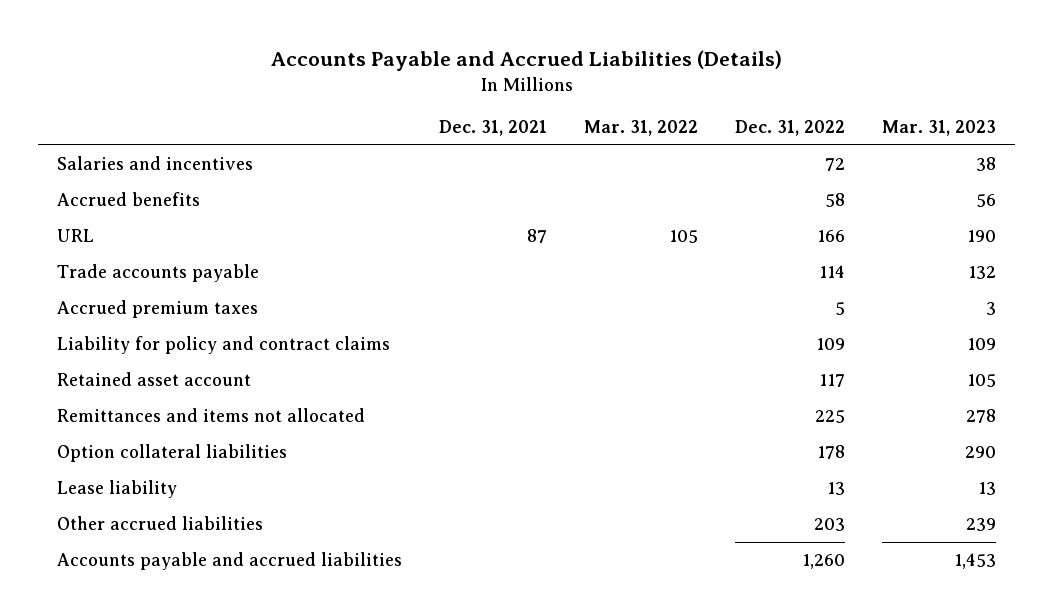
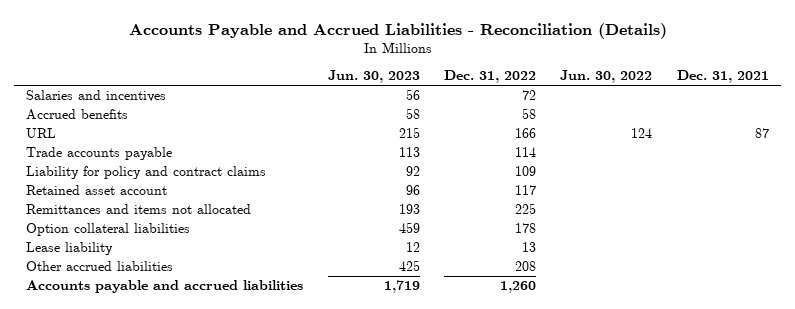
[270,50,782,72] Accounts Payable and Accrued Liabilities (Details) -> [128,22,667,39] Accounts Payable and Accrued Liabilities - Reconciliation (Details)
[584,120,699,137] Mar. 31, 2022 -> none
[882,120,997,137] Mar. 31, 2023 -> none
none -> [327,70,420,84] Jun. 30, 2023
none -> [560,70,653,84] Jun. 30, 2022
[56,300,258,319] Accrued premium taxes -> none
[814,518,846,532] 203 -> [515,261,537,272] 208

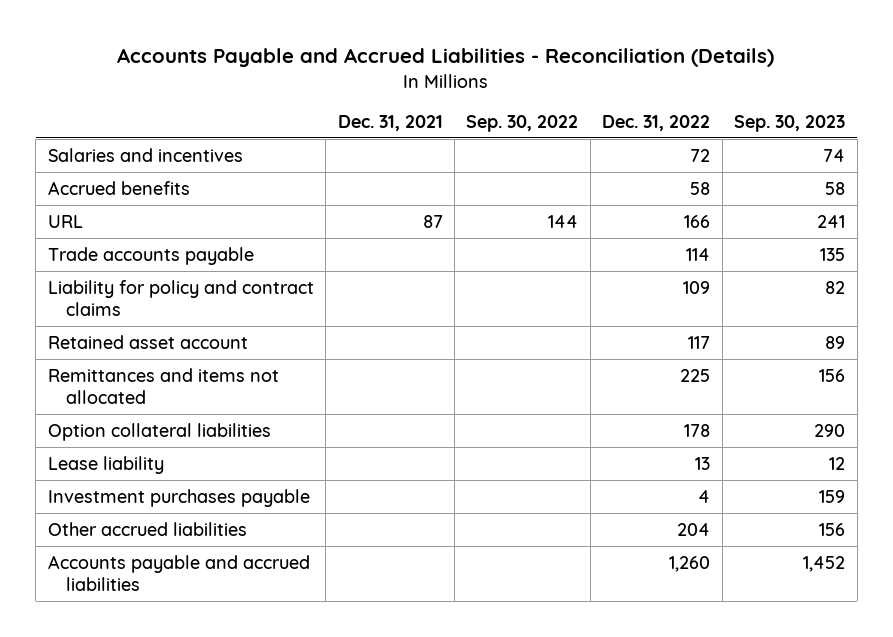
[327,70,420,84] Jun. 30, 2023 -> none
[560,70,653,84] Jun. 30, 2022 -> none
none -> [466,115,579,133] Sep. 30, 2022
none -> [734,115,846,133] Sep. 30, 2023
none -> [47,488,310,507] Investment purchases payable
[515,261,537,272] 208 -> [677,522,711,536] 204

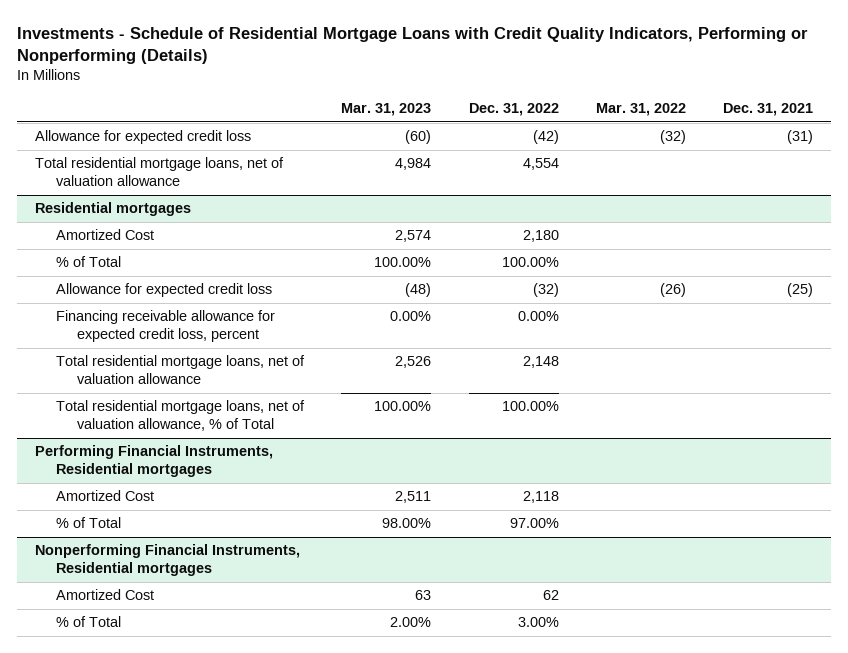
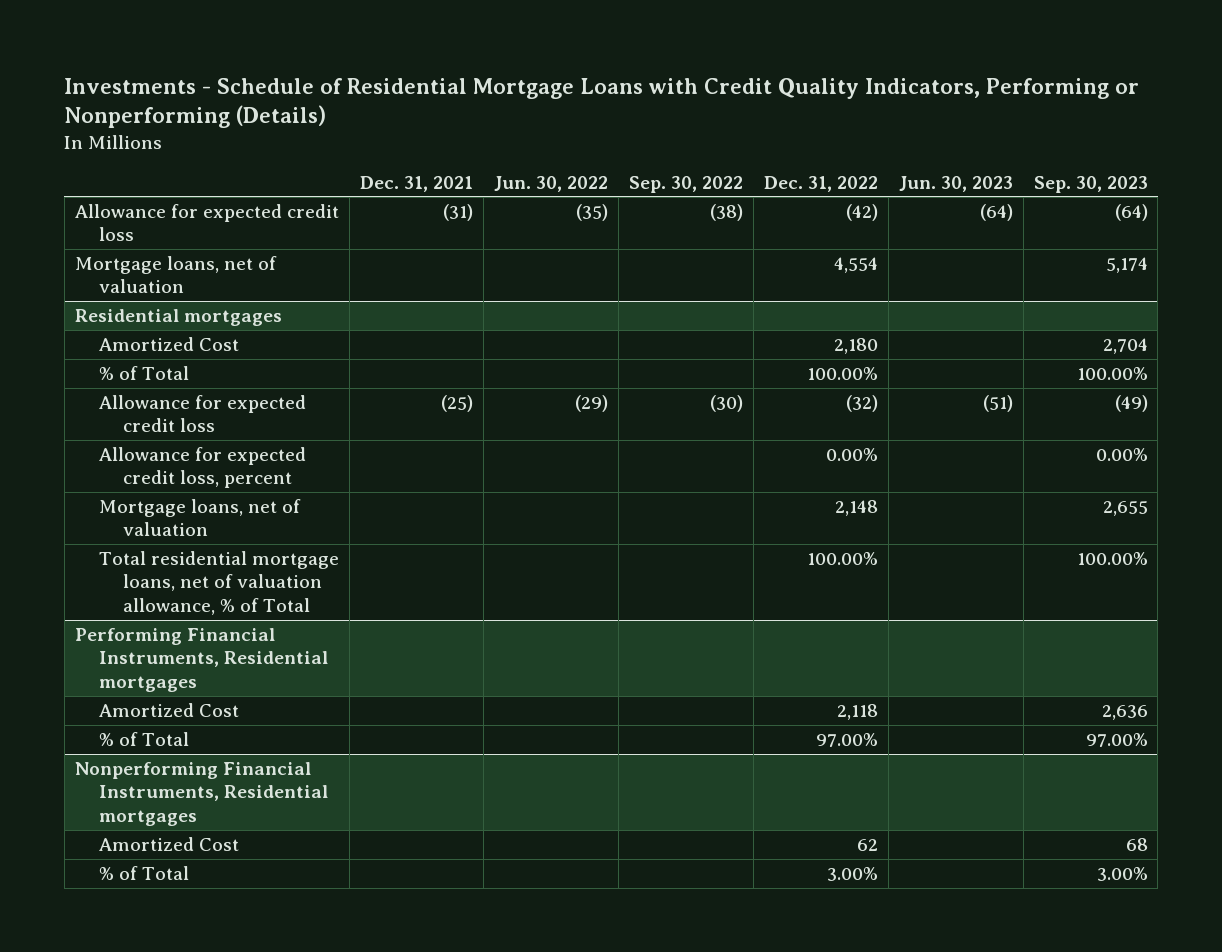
[341,103,432,117] Mar. 31, 2023 -> none
[595,103,686,117] Mar. 31, 2022 -> none
none -> [493,175,608,192] Jun. 30, 2022
none -> [628,175,743,193] Sep. 30, 2022
none -> [898,175,1013,192] Jun. 30, 2023
none -> [1033,175,1148,193] Sep. 30, 2023
[35,157,285,187] Total residential mortgage loans, net of valuation allowance -> [74,255,277,294] Mortgage loans, net of valuation
[56,310,276,343] Financing receivable allowance for expected credit loss, percent -> [98,446,306,489] Allowance for expected credit loss, percent
[56,355,306,385] Total residential mortgage loans, net of valuation allowance -> [98,498,301,537] Mortgage loans, net of valuation

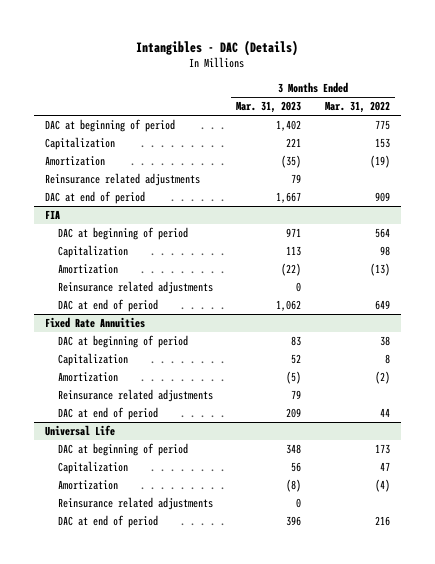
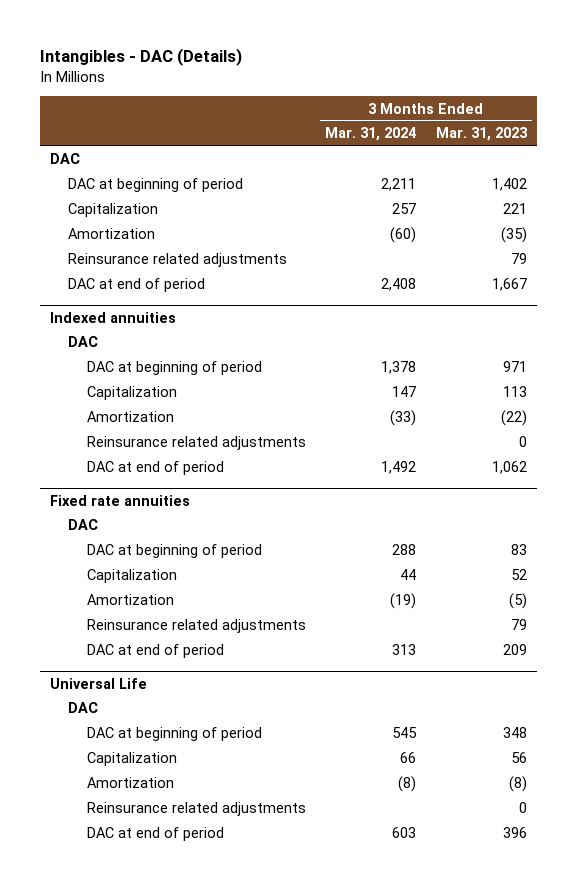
[324,101,390,114] Mar. 31, 2022 -> none
none -> [325,127,417,142] Mar. 31, 2024
none -> [50,153,81,165] DAC
[45,210,61,220] FIA -> none
none -> [50,311,177,323] Indexed annuities
none -> [68,336,99,348] DAC
[45,317,146,329] Fixed Rate Annuities -> [50,494,191,506] Fixed rate annuities
none -> [68,519,99,531] DAC
none -> [68,702,99,714] DAC

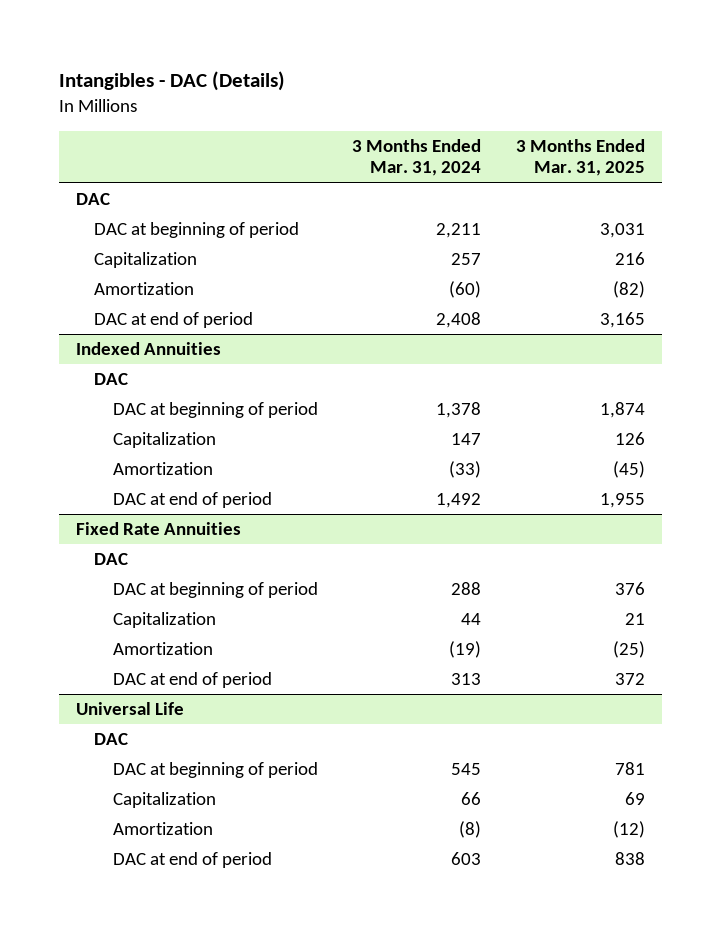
[435,127,528,142] Mar. 31, 2023 -> none
none -> [515,138,645,177] 3 Months Ended Mar. 31, 2025
[68,253,288,268] Reinsurance related adjustments -> none
[50,311,177,323] Indexed annuities -> [75,342,221,356] Indexed Annuities
[86,436,306,451] Reinsurance related adjustments -> none
[50,494,191,506] Fixed rate annuities -> [75,522,241,536] Fixed Rate Annuities
[86,619,306,634] Reinsurance related adjustments -> none
[86,802,306,817] Reinsurance related adjustments -> none

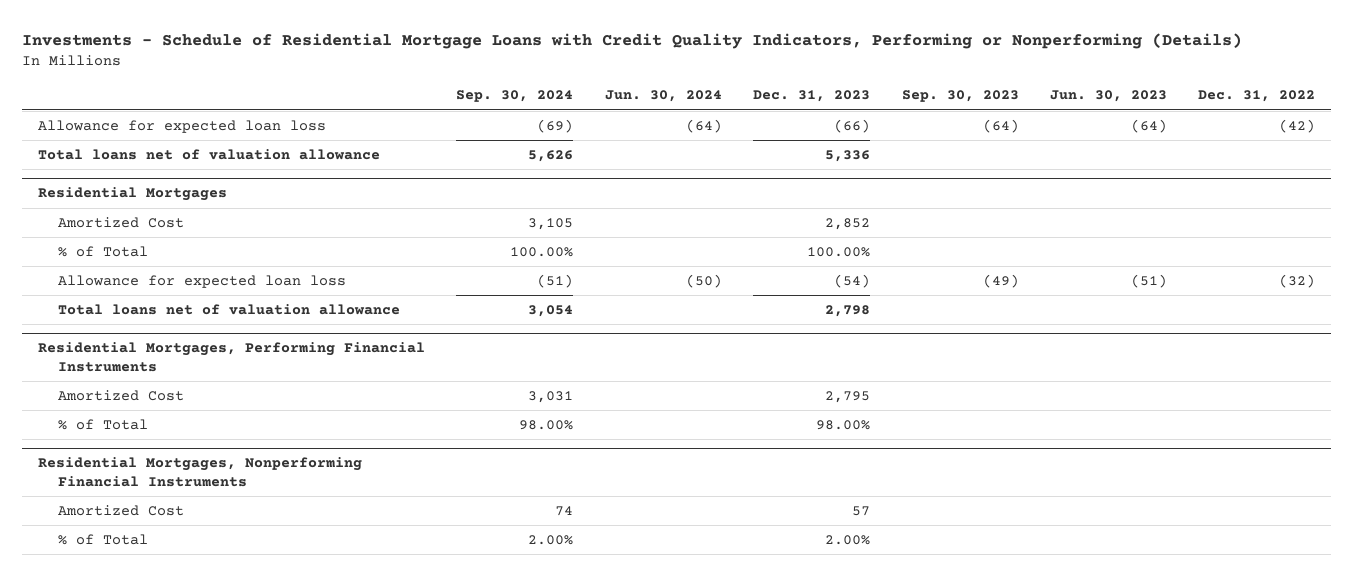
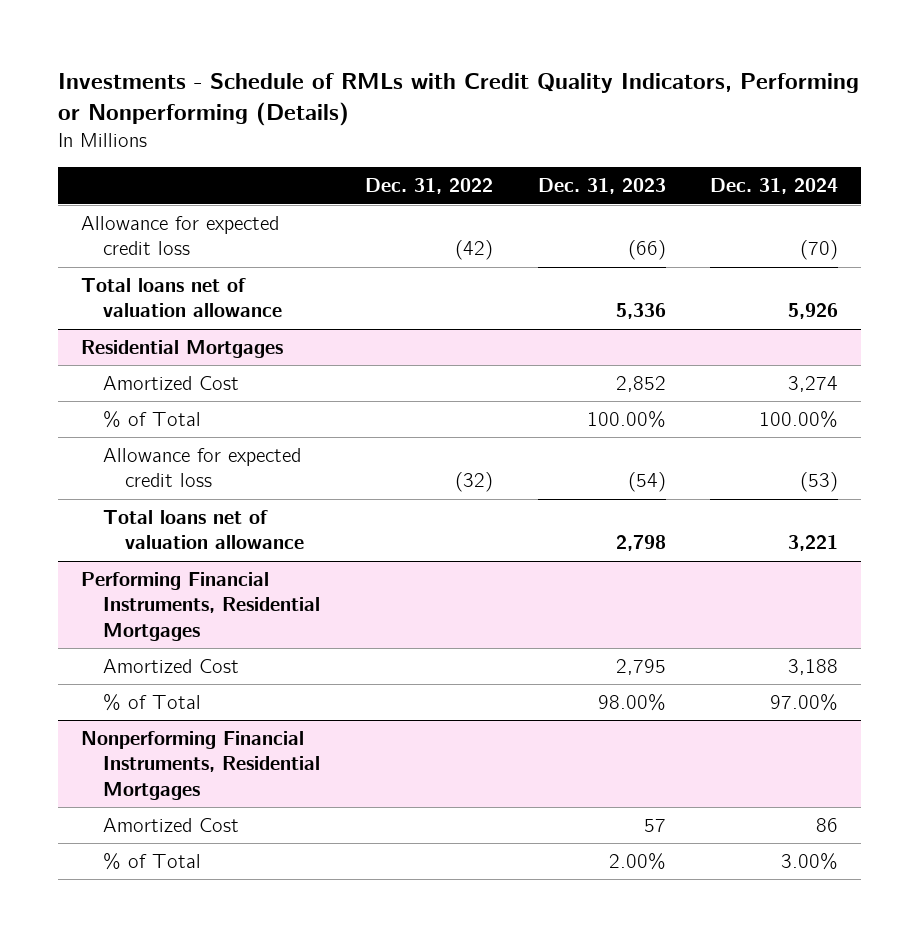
[22,33,1243,50] Investments - Schedule of Residential Mortgage Loans with Credit Quality Indicators, Performing or Nonperforming (Details) -> [58,73,860,127] Investments - Schedule of RMLs with Credit Quality Indicators, Performing or Nonperforming (Details)
[456,90,574,103] Sep. 30, 2024 -> none
[604,90,722,103] Jun. 30, 2024 -> none
[901,90,1019,103] Sep. 30, 2023 -> none
[1050,90,1168,103] Jun. 30, 2023 -> none
none -> [710,178,839,195] Dec. 31, 2024
[38,120,327,134] Allowance for expected loan loss -> [80,216,279,256] Allowance for expected credit loss
[57,275,346,289] Allowance for expected loan loss -> [103,448,302,488] Allowance for expected credit loss
[38,342,426,373] Residential Mortgages, Performing Financial Instruments -> [80,572,321,641] Performing Financial Instruments, Residential Mortgages
[38,457,363,488] Residential Mortgages, Nonperforming Financial Instruments -> [80,731,321,800] Nonperforming Financial Instruments, Residential Mortgages

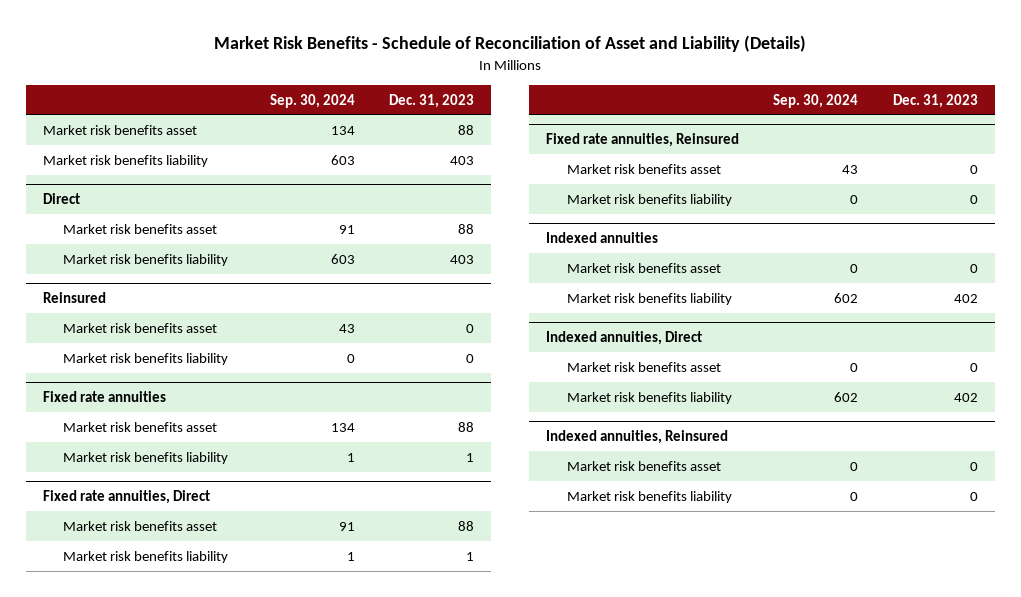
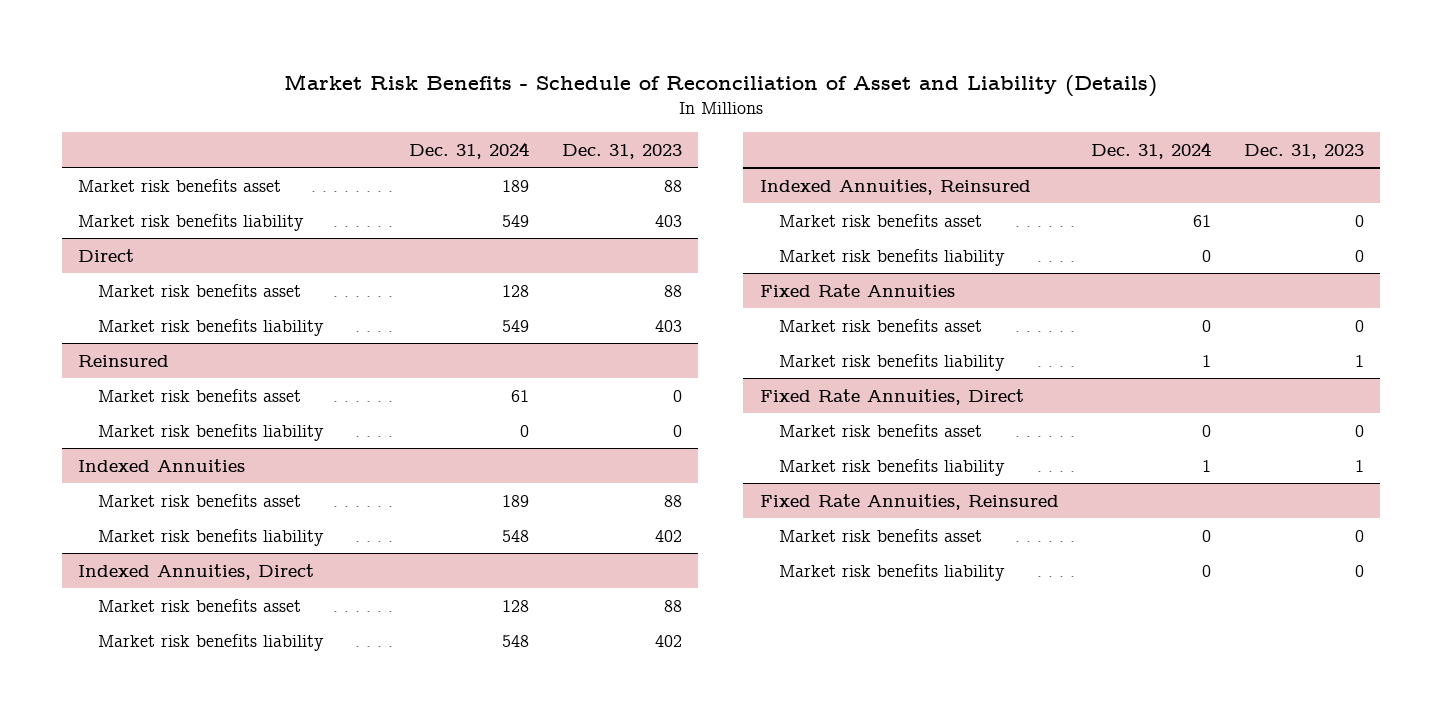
[270,93,356,108] Sep. 30, 2024 -> none
none -> [409,141,530,159] Dec. 31, 2024
[43,391,167,403] Fixed rate annuities -> none
none -> [77,458,245,472] Indexed Annuities
[43,490,211,505] Fixed rate annuities, Direct -> none
[466,452,475,462] 1 -> [654,529,682,542] 402
none -> [77,563,314,580] Indexed Annuities, Direct
[546,133,740,148] Fixed rate annuities, Reinsured -> none
[466,551,475,561] 1 -> [654,634,682,647] 402
none -> [759,178,1031,195] Indexed Annuities, Reinsured
[546,232,659,244] Indexed annuities -> none
none -> [759,283,955,297] Fixed Rate Annuities
[546,331,703,346] Indexed annuities, Direct -> none
[953,293,978,303] 402 -> [1354,354,1364,367] 1
none -> [759,388,1024,405] Fixed Rate Annuities, Direct
[546,430,729,445] Indexed annuities, Reinsured -> none
[953,392,978,402] 402 -> [1354,459,1364,472] 1
none -> [759,493,1059,510] Fixed Rate Annuities, Reinsured

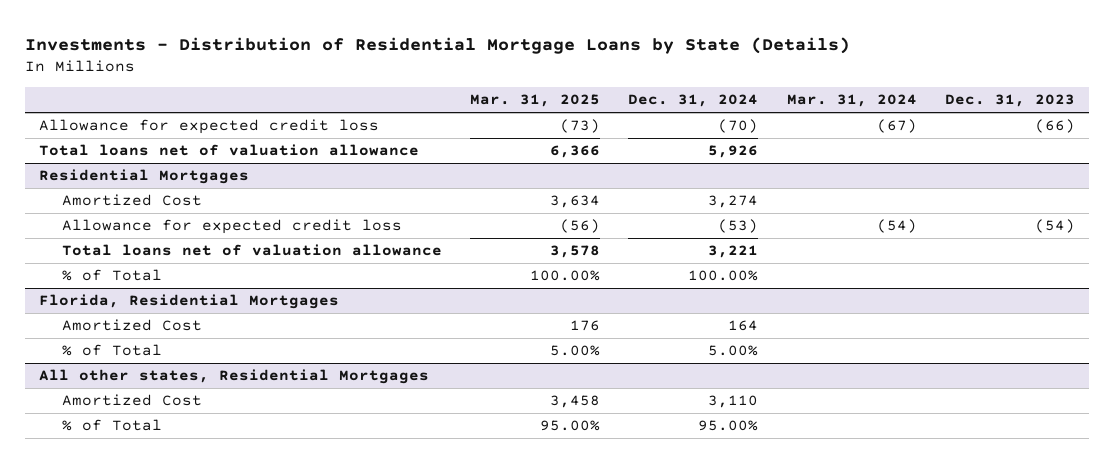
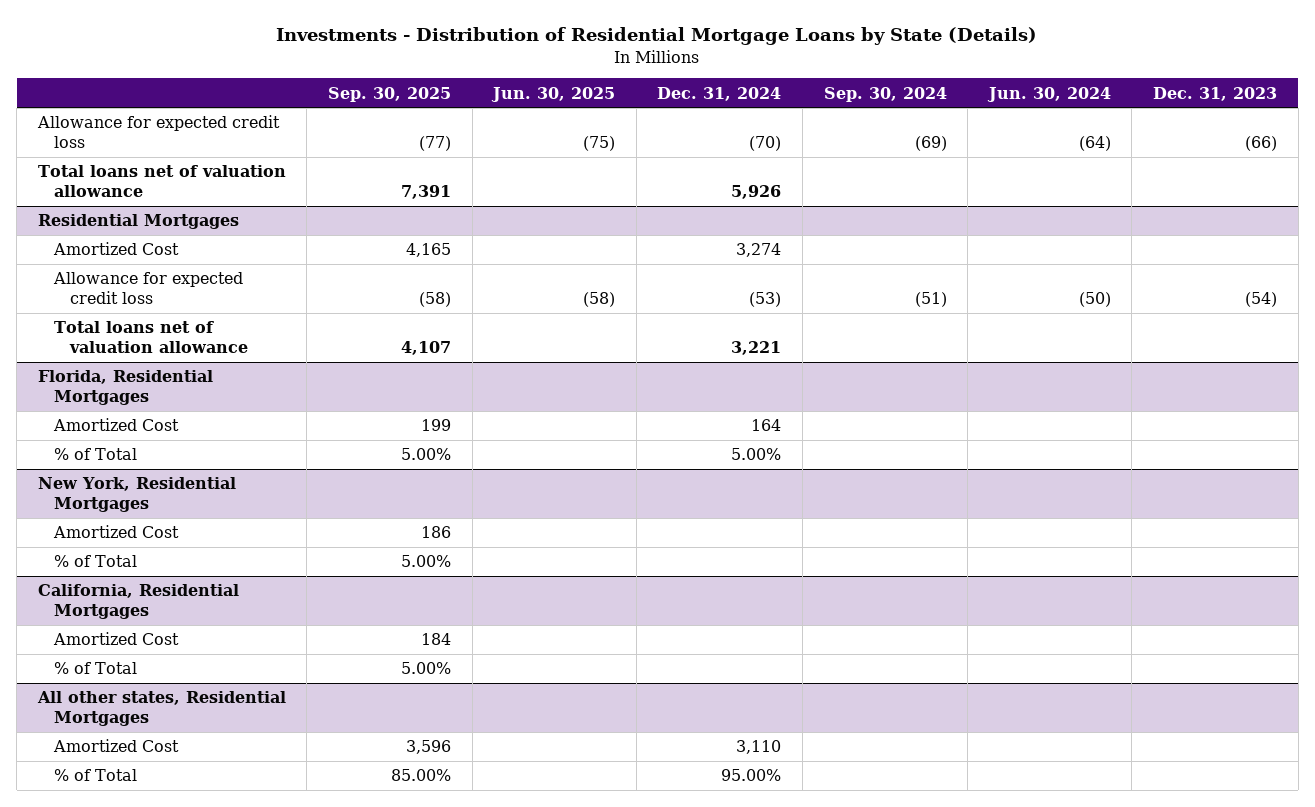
[470,94,601,108] Mar. 31, 2025 -> none
[786,94,917,108] Mar. 31, 2024 -> none
none -> [327,86,451,102] Sep. 30, 2025
none -> [491,86,616,102] Jun. 30, 2025
none -> [823,86,947,102] Sep. 30, 2024
none -> [986,86,1111,102] Jun. 30, 2024
[62,269,163,282] % of Total -> none
none -> [37,477,236,512] New York, Residential Mortgages
none -> [52,525,179,539] Amortized Cost
none -> [53,555,137,568] % of Total
none -> [37,584,239,619] California, Residential Mortgages
none -> [52,632,179,646] Amortized Cost
none -> [53,662,137,675] % of Total

